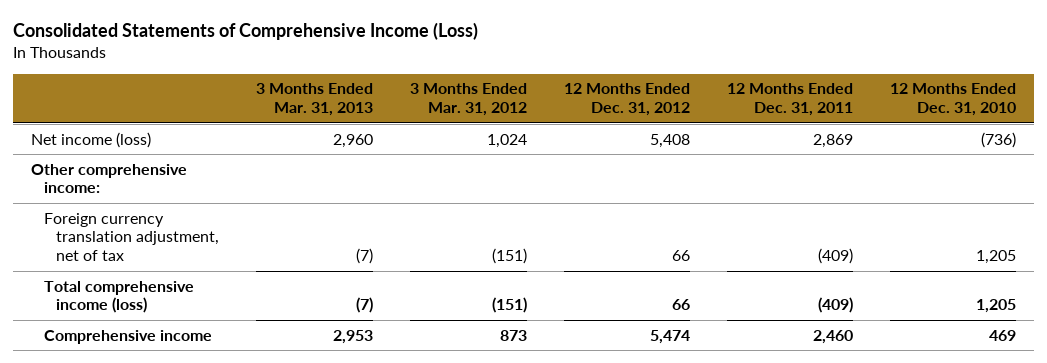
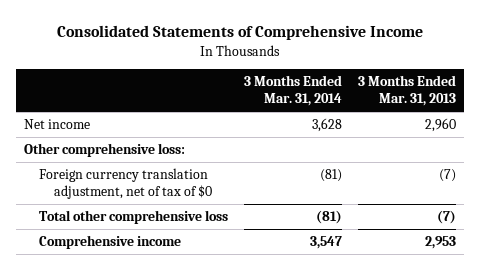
[12,21,478,40] Consolidated Statements of Comprehensive Income (Loss) -> [56,25,423,41] Consolidated Statements of Comprehensive Income
[410,83,528,117] 3 Months Ended Mar. 31, 2012 -> none
[563,83,690,117] 12 Months Ended Dec. 31, 2012 -> none
[726,83,853,117] 12 Months Ended Dec. 31, 2011 -> none
[889,83,1016,117] 12 Months Ended Dec. 31, 2010 -> none
none -> [243,75,342,107] 3 Months Ended Mar. 31, 2014
[31,131,152,148] Net income (loss) -> [24,118,91,129] Net income
[31,163,188,194] Other comprehensive income: -> [24,142,186,157] Other comprehensive loss:
[43,212,220,262] Foreign currency translation adjustment, net of tax -> [39,167,213,200] Foreign currency translation adjustment, net of tax of $0
[43,280,194,314] Total comprehensive income (loss) -> [39,209,229,224] Total other comprehensive loss

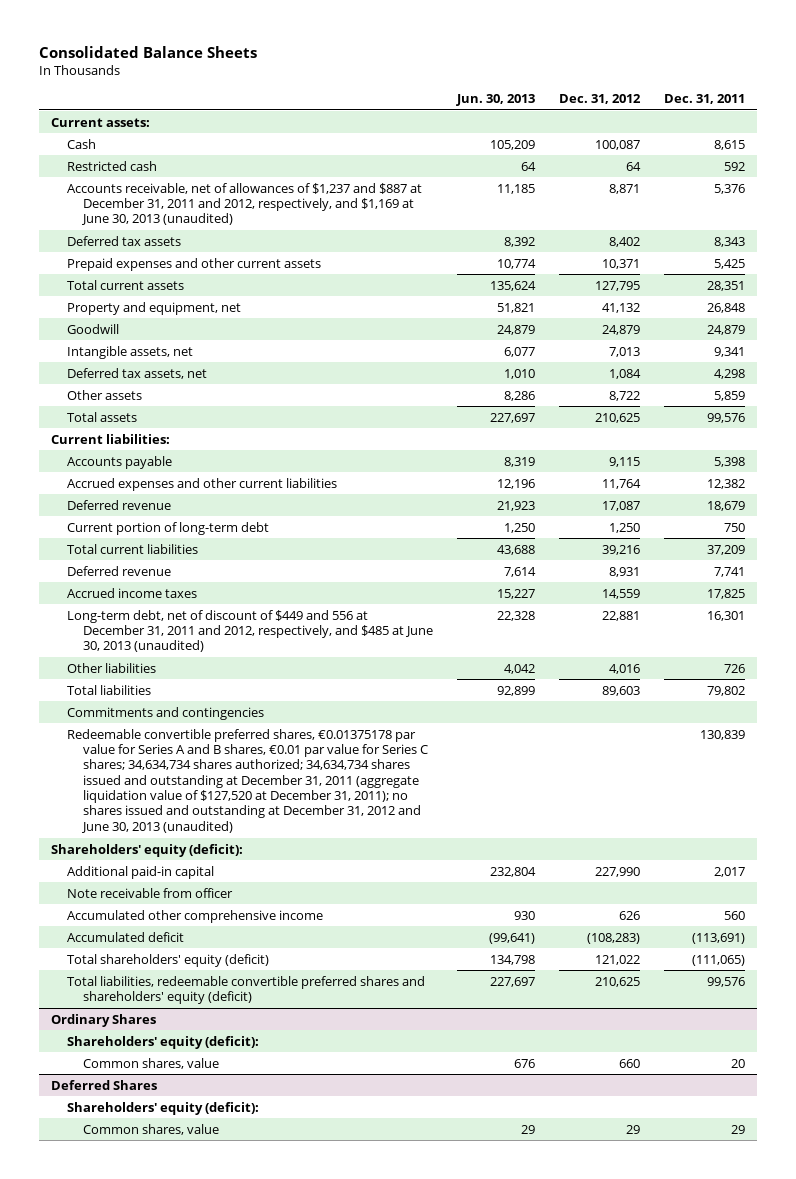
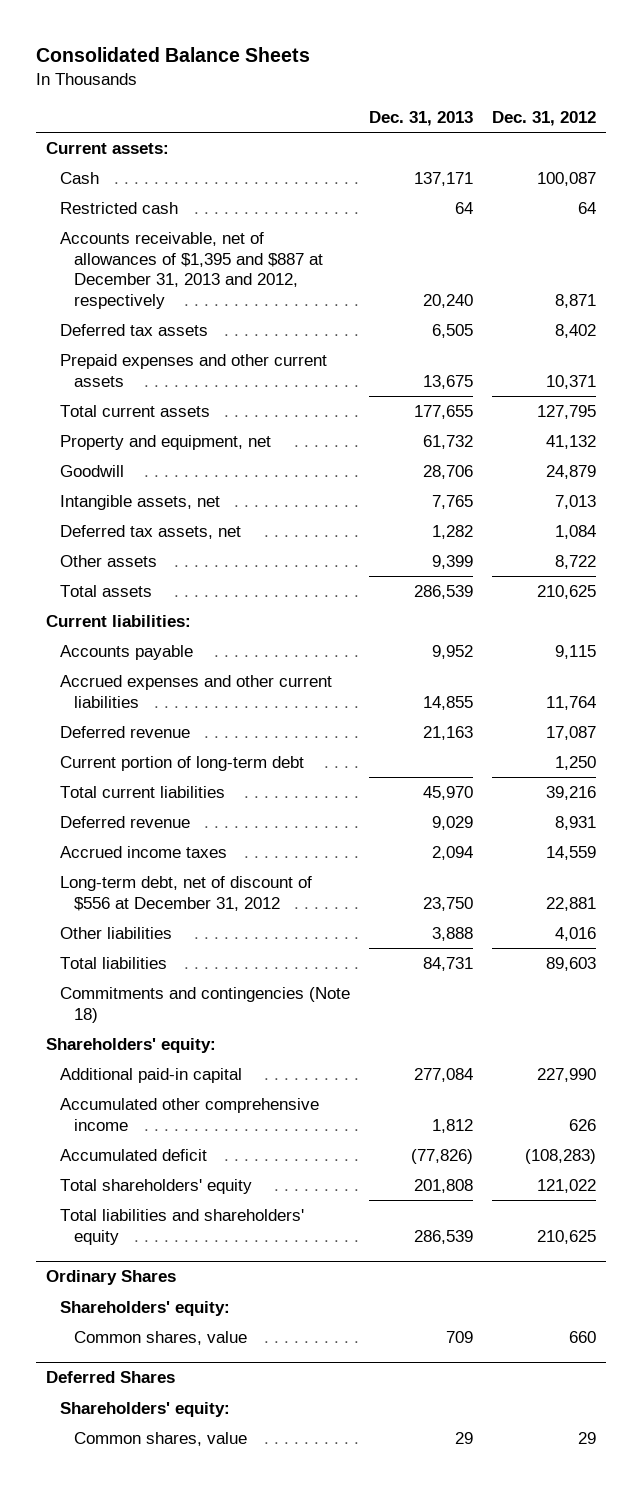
[456,94,536,107] Jun. 30, 2013 -> none
[664,94,746,105] Dec. 31, 2011 -> none
none -> [369,110,474,126] Dec. 31, 2013
[67,182,423,226] Accounts receivable, net of allowances of $1,237 and $887 at December 31, 2011 and 2012, respectively, and $1,169 at June 30, 2013 (unaudited) -> [59,231,323,309] Accounts receivable, net of allowances of $1,395 and $887 at December 31, 2013 and 2012, respectively
[67,609,434,653] Long-term debt, net of discount of $449 and 556 at December 31, 2011 and 2012, respectively, and $485 at June 30, 2013 (unaudited) -> [59,875,312,911] Long-term debt, net of discount of $556 at December 31, 2012
[67,728,429,833] Redeemable convertible preferred shares, €0.01375178 par value for Series A and B shares, €0.01 par value for Series C shares; 34,634,734 shares authorized; 34,634,734 shares issued and outstanding at December 31, 2011 (aggregate liquidation value of $127,520 at December 31, 2011); no shares issued and outstanding at December 31, 2012 and June 30, 2013 (unaudited) -> none
[67,706,265,720] Commitments and contingencies -> [59,986,350,1023] Commitments and contingencies (Note 18)
[50,843,243,857] Shareholders' equity (deficit): -> [45,1037,216,1053] Shareholders' equity:
[67,887,234,898] Note receivable from officer -> none
[67,953,270,967] Total shareholders' equity (deficit) -> [59,1178,252,1194] Total shareholders' equity
[67,975,426,1004] Total liabilities, redeemable convertible preferred shares and shareholders' equity (deficit) -> [59,1208,304,1245] Total liabilities and shareholders' equity
[67,1035,260,1049] Shareholders' equity (deficit): -> [59,1300,230,1316] Shareholders' equity:
[67,1101,260,1115] Shareholders' equity (deficit): -> [59,1401,230,1417] Shareholders' equity:

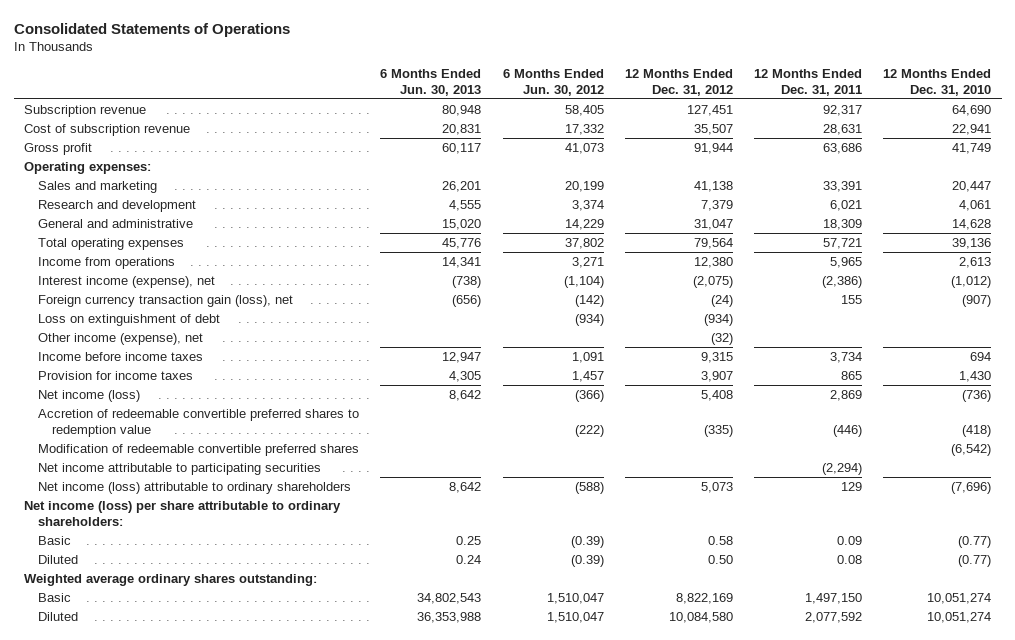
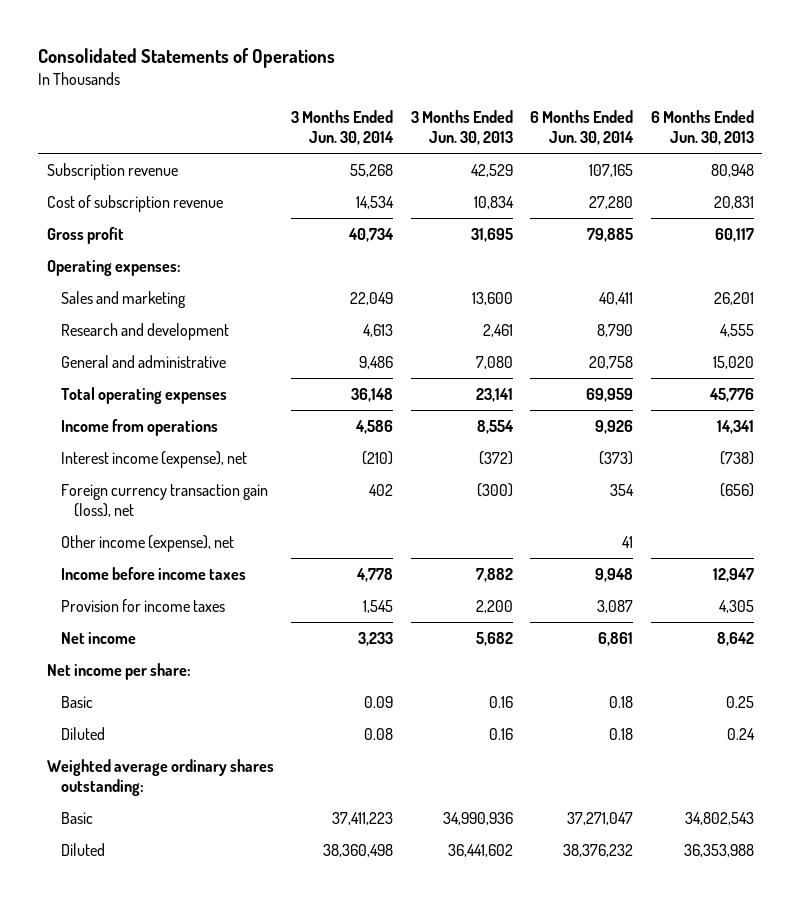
[502,68,604,96] 6 Months Ended Jun. 30, 2012 -> none
[624,68,733,96] 12 Months Ended Dec. 31, 2012 -> none
[753,68,862,96] 12 Months Ended Dec. 31, 2011 -> none
[883,68,992,96] 12 Months Ended Dec. 31, 2010 -> none
none -> [291,110,395,145] 3 Months Ended Jun. 30, 2014
none -> [410,110,513,145] 3 Months Ended Jun. 30, 2013
none -> [530,110,635,145] 6 Months Ended Jun. 30, 2014
[38,314,221,327] Loss on extinguishment of debt -> none
[38,409,360,437] Accretion of redeemable convertible preferred shares to redemption value -> none
[38,444,360,457] Modification of redeemable convertible preferred shares -> none
[38,463,322,476] Net income attributable to participating securities -> none
[38,482,352,495] Net income (loss) attributable to ordinary shareholders -> none
[38,390,141,403] Net income (loss) -> [60,631,136,644] Net income
[24,501,342,526] Net income (loss) per share attributable to ordinary shareholders: -> [46,662,191,680] Net income per share:

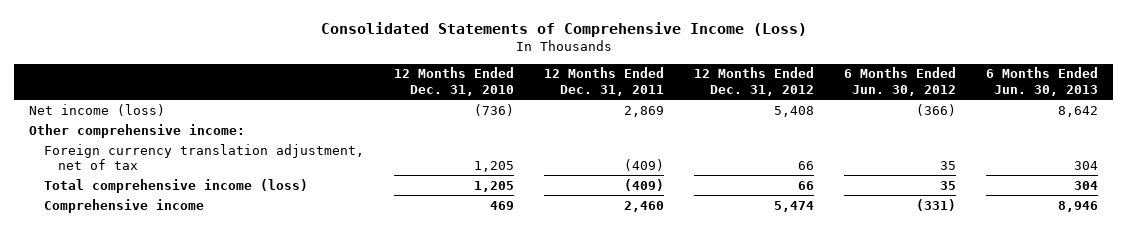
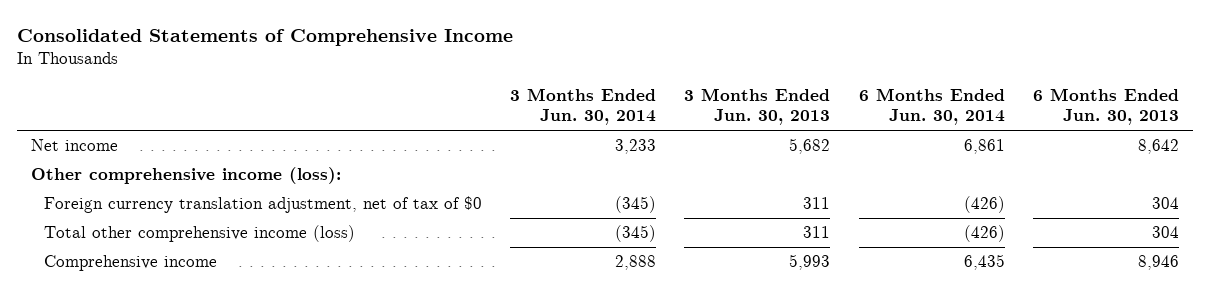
[320,21,807,37] Consolidated Statements of Comprehensive Income (Loss) -> [17,29,514,47] Consolidated Statements of Comprehensive Income
[393,67,514,96] 12 Months Ended Dec. 31, 2010 -> none
[543,67,664,96] 12 Months Ended Dec. 31, 2011 -> none
[694,67,815,96] 12 Months Ended Dec. 31, 2012 -> none
[844,67,957,96] 6 Months Ended Jun. 30, 2012 -> none
none -> [509,87,656,126] 3 Months Ended Jun. 30, 2014
none -> [684,87,831,126] 3 Months Ended Jun. 30, 2013
none -> [858,87,1005,126] 6 Months Ended Jun. 30, 2014
[29,103,166,116] Net income (loss) -> [31,139,119,152] Net income
[29,123,246,138] Other comprehensive income: -> [31,167,342,185] Other comprehensive income (loss):
[43,143,364,171] Foreign currency translation adjustment, net of tax -> [43,196,482,214] Foreign currency translation adjustment, net of tax of $0
[43,178,308,193] Total comprehensive income (loss) -> [43,225,355,243] Total other comprehensive income (loss)

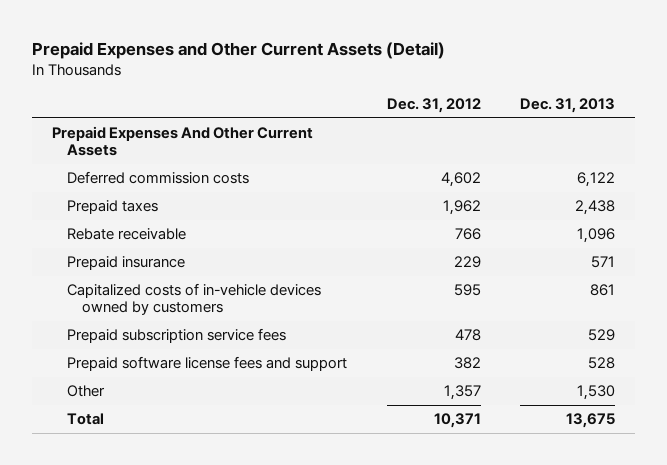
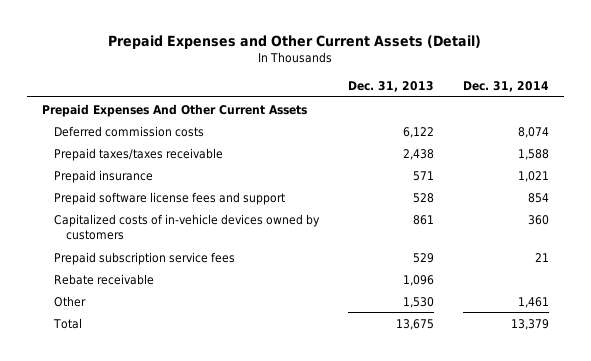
[386,98,481,114] Dec. 31, 2012 -> none
none -> [463,80,550,92] Dec. 31, 2014
[67,200,159,215] Prepaid taxes -> [53,147,223,161] Prepaid taxes/taxes receivable
[67,356,348,372] Prepaid software license fees and support -> [53,191,285,205] Prepaid software license fees and support
[67,228,187,241] Rebate receivable -> [53,273,154,285] Rebate receivable

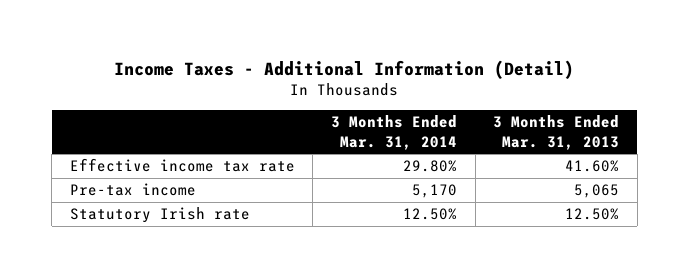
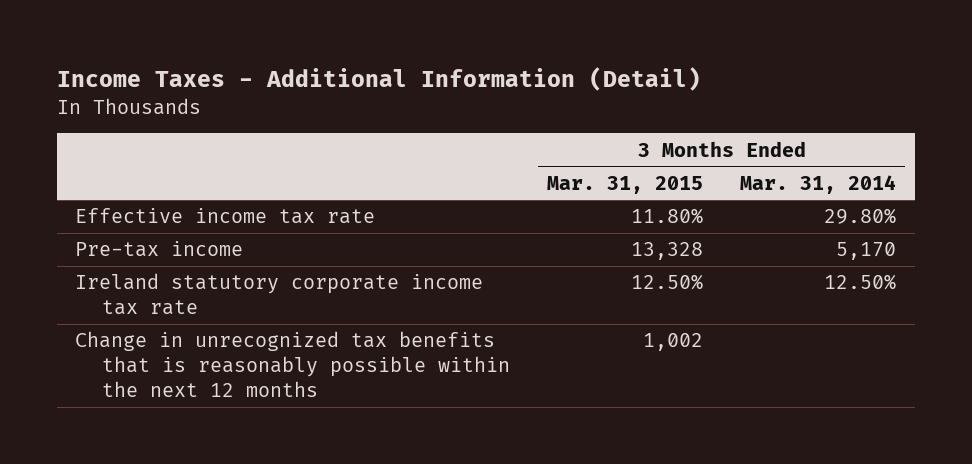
[493,115,620,150] 3 Months Ended Mar. 31, 2013 -> none
none -> [547,175,704,194] Mar. 31, 2015
[69,207,250,224] Statutory Irish rate -> [75,273,484,316] Ireland statutory corporate income tax rate
none -> [75,331,511,398] Change in unrecognized tax benefits that is reasonably possible within the next 12 months

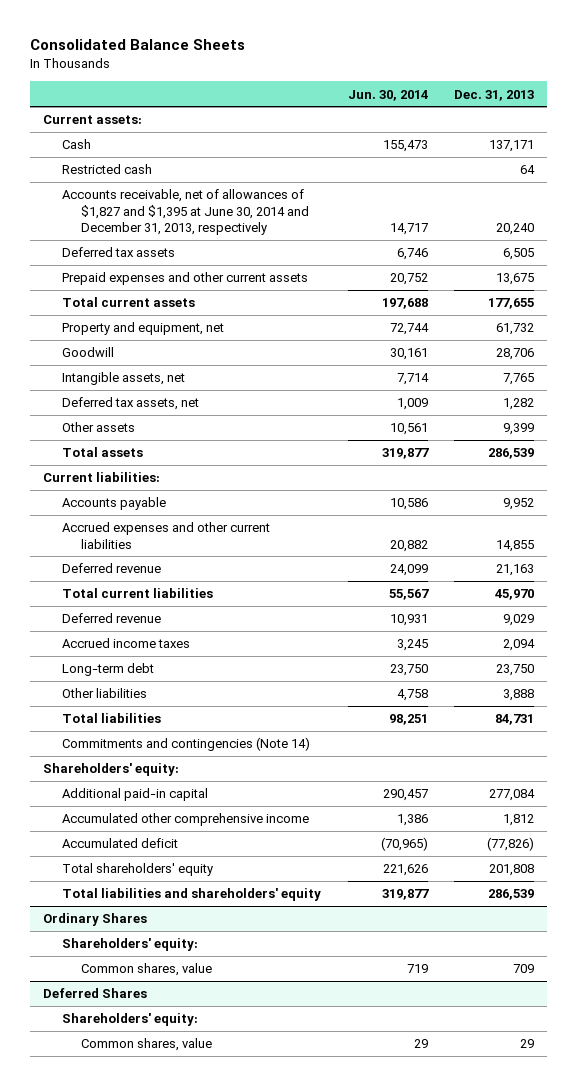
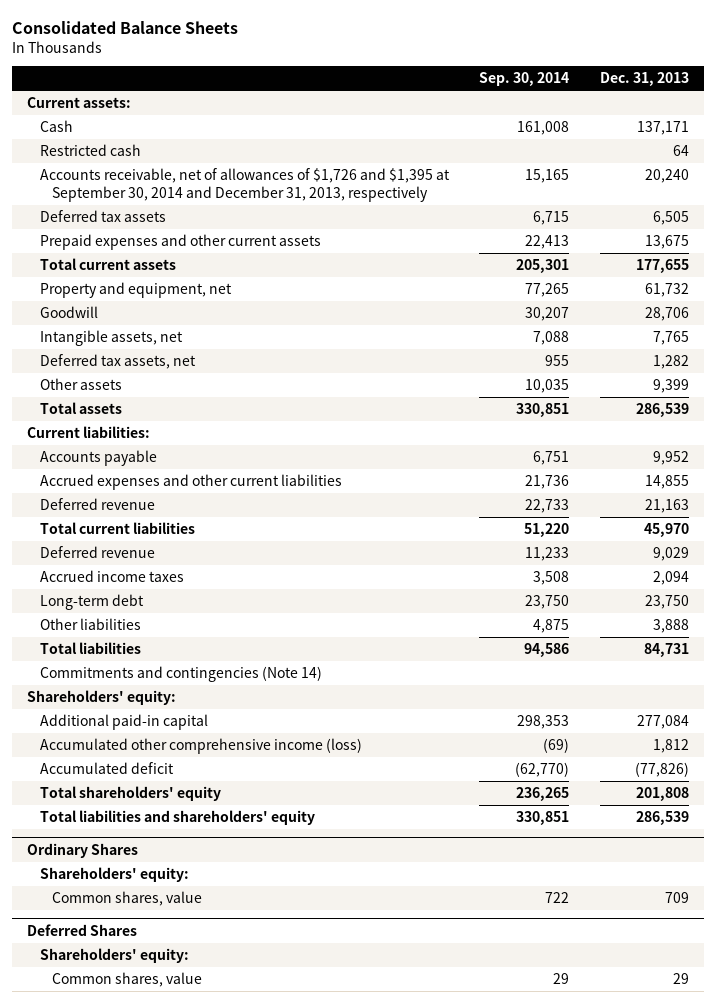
[347,89,428,101] Jun. 30, 2014 -> none
none -> [479,72,570,87] Sep. 30, 2014
[62,189,310,236] Accounts receivable, net of allowances of $1,827 and $1,395 at June 30, 2014 and December 31, 2013, respectively -> [39,167,450,202] Accounts receivable, net of allowances of $1,726 and $1,395 at September 30, 2014 and December 31, 2013, respectively
[62,813,310,827] Accumulated other comprehensive income -> [39,737,362,754] Accumulated other comprehensive income (loss)

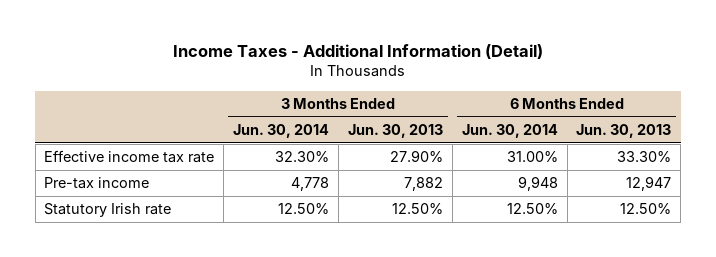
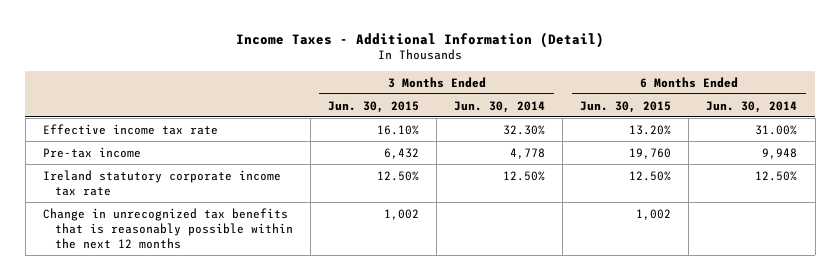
[347,124,443,139] Jun. 30, 2013 -> none
[576,124,672,139] Jun. 30, 2013 -> none
none -> [328,100,420,113] Jun. 30, 2015
none -> [580,100,672,113] Jun. 30, 2015
[44,203,172,218] Statutory Irish rate -> [42,169,281,196] Ireland statutory corporate income tax rate
none -> [42,207,294,249] Change in unrecognized tax benefits that is reasonably possible within the next 12 months

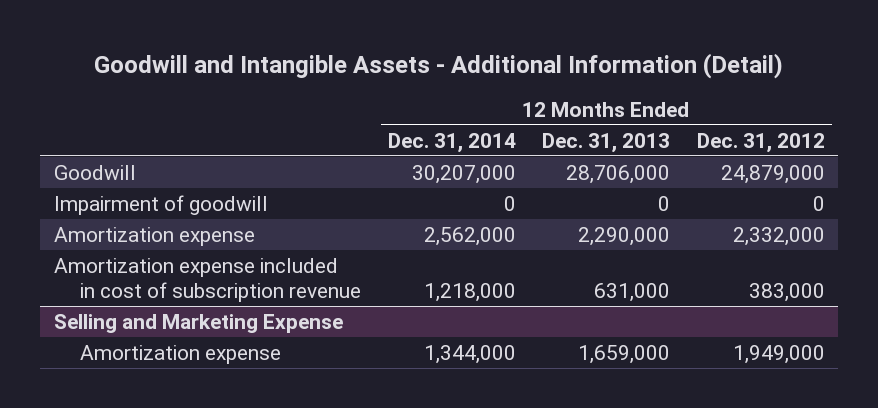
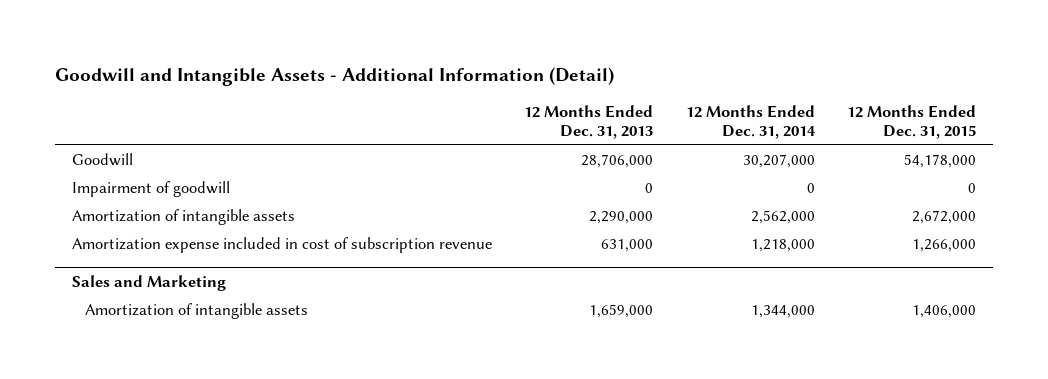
[696,132,825,153] Dec. 31, 2012 -> none
none -> [847,104,977,140] 12 Months Ended Dec. 31, 2015
[53,226,255,246] Amortization expense -> [71,209,295,226] Amortization of intangible assets
[53,313,343,333] Selling and Marketing Expense -> none
none -> [71,275,226,292] Sales and Marketing
[79,344,281,364] Amortization expense -> [85,303,309,320] Amortization of intangible assets

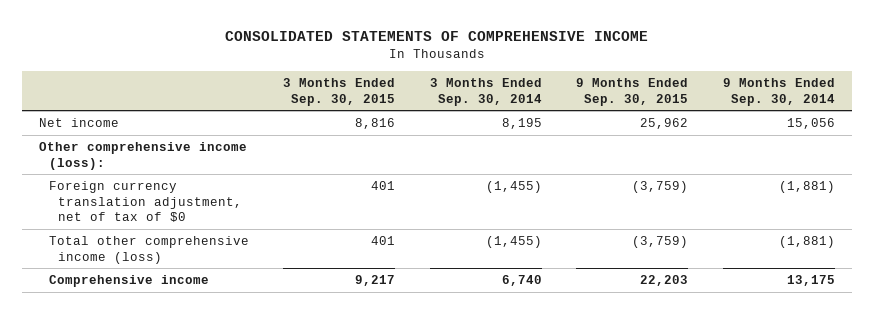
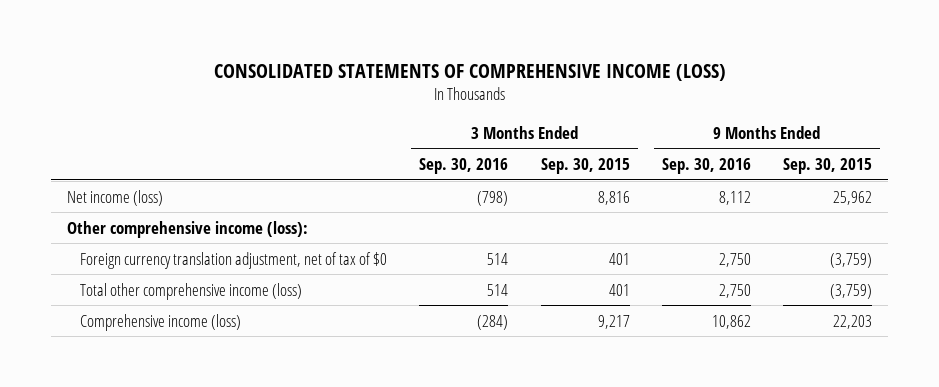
[225,31,649,42] CONSOLIDATED STATEMENTS OF COMPREHENSIVE INCOME -> [213,63,726,81] CONSOLIDATED STATEMENTS OF COMPREHENSIVE INCOME (LOSS)
[429,77,542,106] 3 Months Ended Sep. 30, 2014 -> none
[723,77,836,106] 9 Months Ended Sep. 30, 2014 -> none
none -> [419,158,509,175] Sep. 30, 2016
none -> [661,158,751,175] Sep. 30, 2016
[39,118,120,128] Net income -> [67,189,164,206] Net income (loss)
[48,275,209,288] Comprehensive income -> [80,313,242,331] Comprehensive income (loss)

